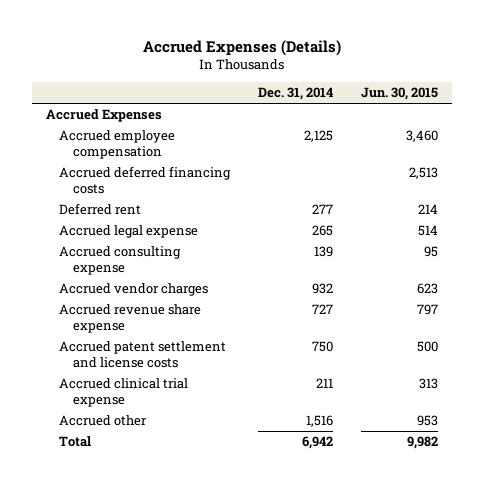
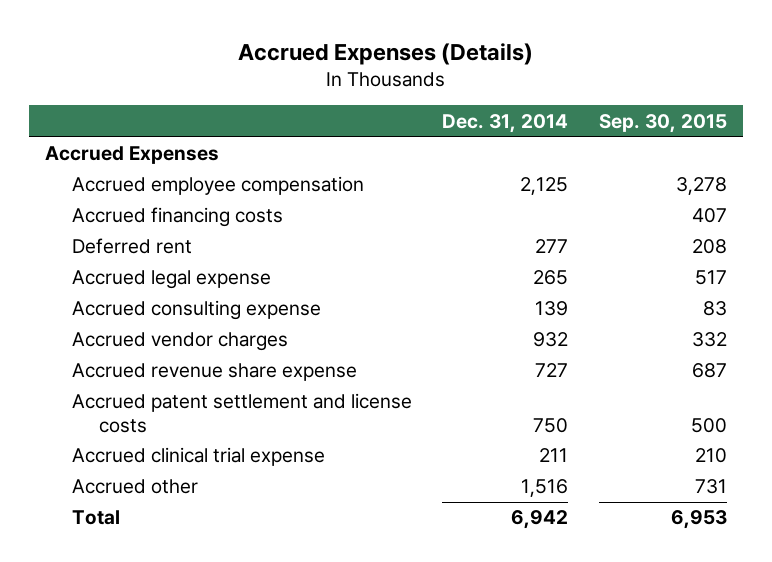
[360,87,438,101] Jun. 30, 2015 -> none
none -> [599,113,728,133] Sep. 30, 2015
[59,166,232,195] Accrued deferred financing costs -> [71,207,283,228] Accrued financing costs

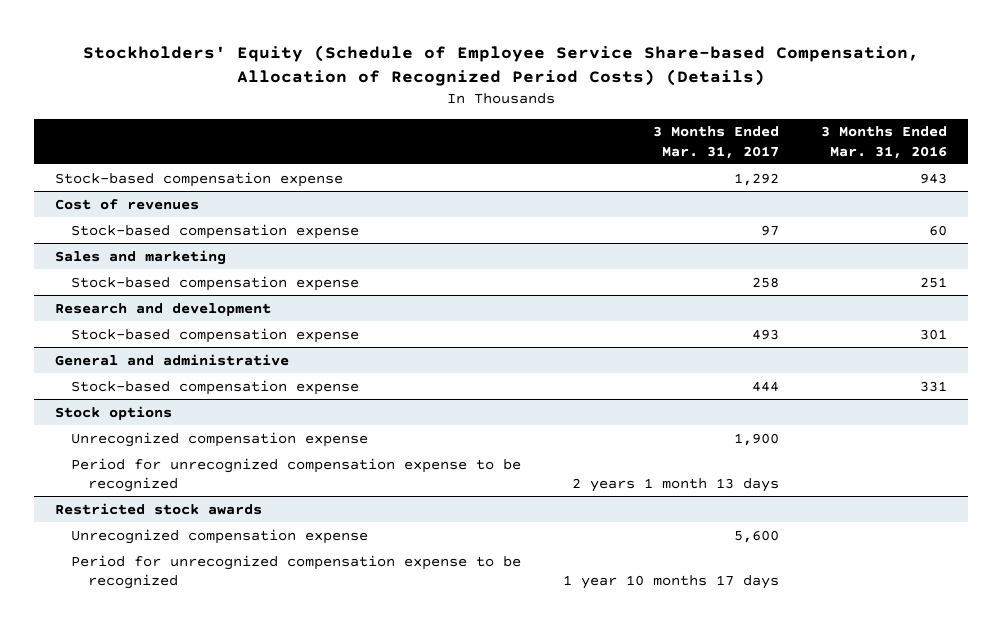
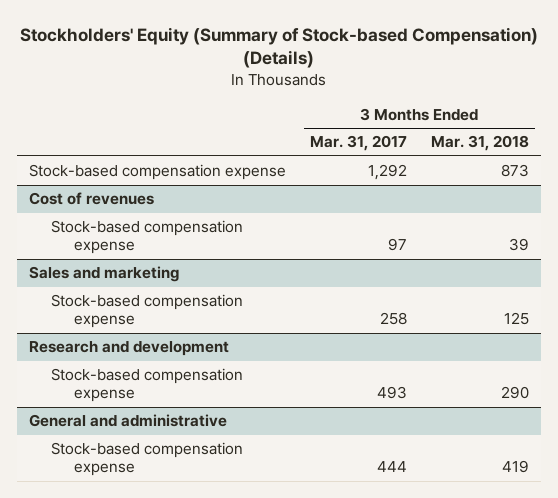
[82,44,919,87] Stockholders' Equity (Schedule of Employee Service Share-based Compensation, Allocation of Recognized Period Costs) (Details) -> [19,26,538,69] Stockholders' Equity (Summary of Stock-based Compensation) (Details)
[820,126,947,159] 3 Months Ended Mar. 31, 2016 -> none
none -> [430,135,529,152] Mar. 31, 2018
[54,405,172,420] Stock options -> none
[71,431,369,447] Unrecognized compensation expense -> none
[71,457,522,492] Period for unrecognized compensation expense to be recognized -> none
[54,502,262,515] Restricted stock awards -> none
[71,528,369,544] Unrecognized compensation expense -> none
[71,554,522,589] Period for unrecognized compensation expense to be recognized -> none

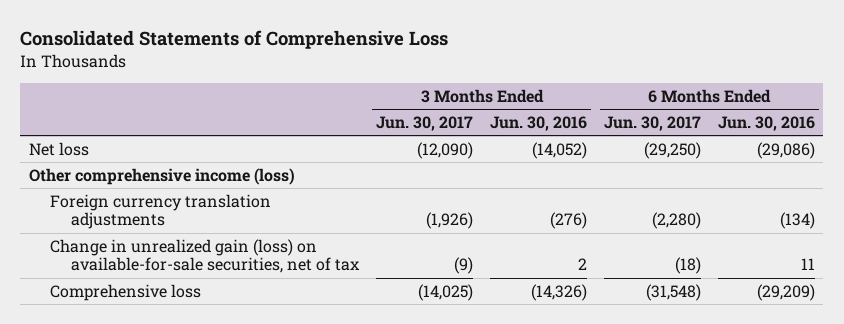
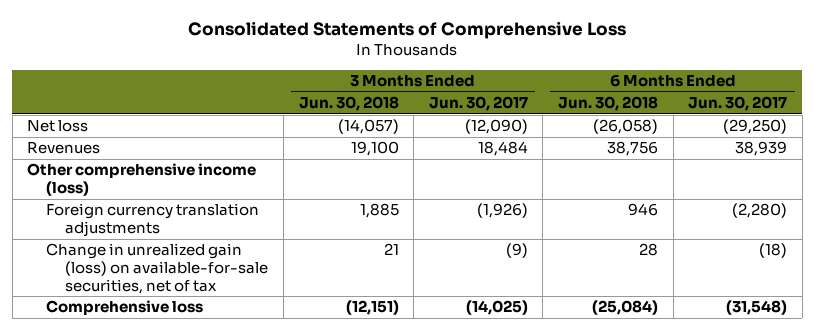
[490,115,588,131] Jun. 30, 2016 -> none
[717,115,815,131] Jun. 30, 2016 -> none
none -> [298,96,399,112] Jun. 30, 2018
none -> [558,96,659,112] Jun. 30, 2018
none -> [27,142,101,155] Revenues

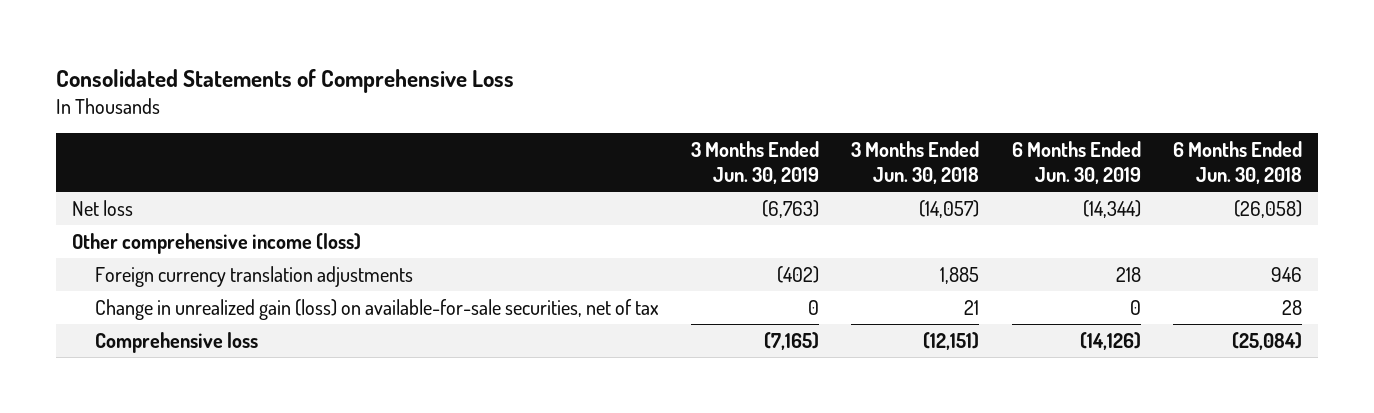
[428,96,528,112] Jun. 30, 2017 -> none
[688,96,788,112] Jun. 30, 2017 -> none
none -> [691,141,820,184] 3 Months Ended Jun. 30, 2019
none -> [1011,141,1141,184] 6 Months Ended Jun. 30, 2019
[27,142,101,155] Revenues -> none

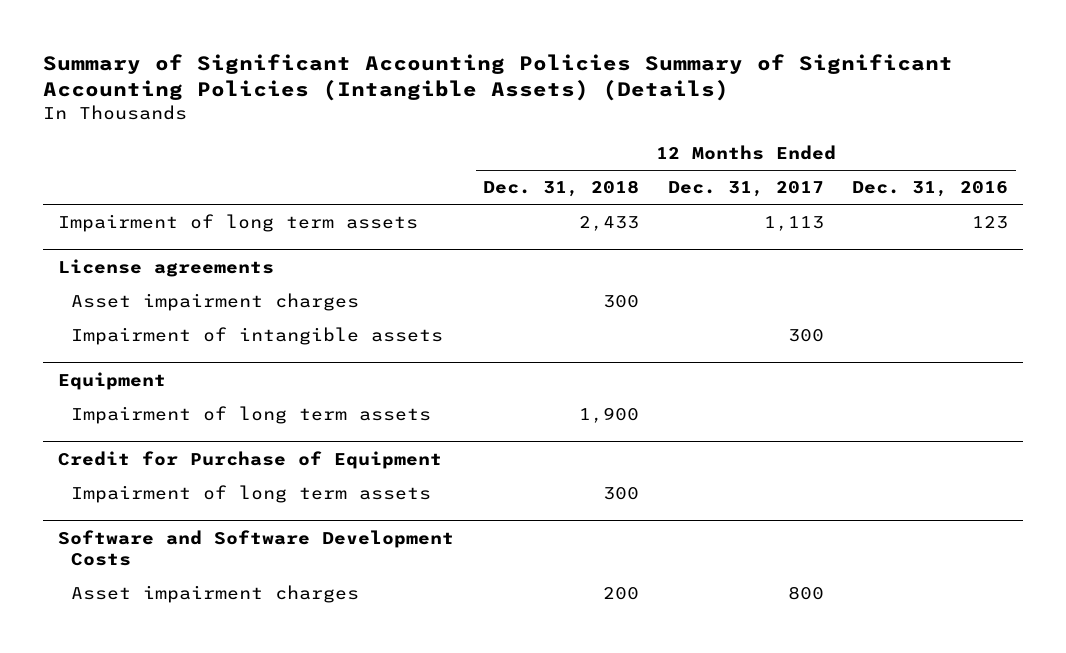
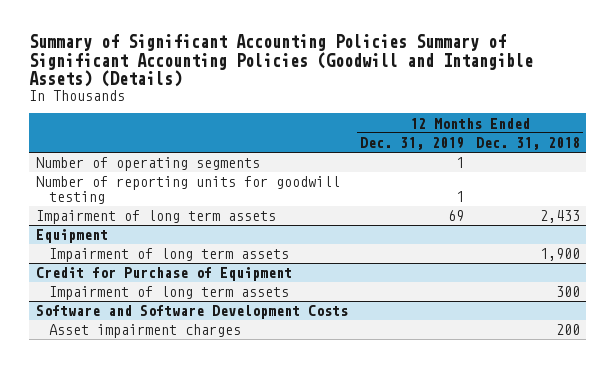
[43,53,954,102] Summary of Significant Accounting Policies Summary of Significant Accounting Policies (Intangible Assets) (Details) -> [29,33,534,88] Summary of Significant Accounting Policies Summary of Significant Accounting Policies (Goodwill and Intangible Assets) (Details)
[667,181,824,198] Dec. 31, 2017 -> none
[852,181,1009,198] Dec. 31, 2016 -> none
none -> [359,136,464,150] Dec. 31, 2019
none -> [35,157,260,172] Number of operating segments
none -> [35,176,340,205] Number of reporting units for goodwill testing
[57,258,274,277] License agreements -> none
[71,292,360,311] Asset impairment charges -> none
[71,326,444,345] Impairment of intangible assets -> none

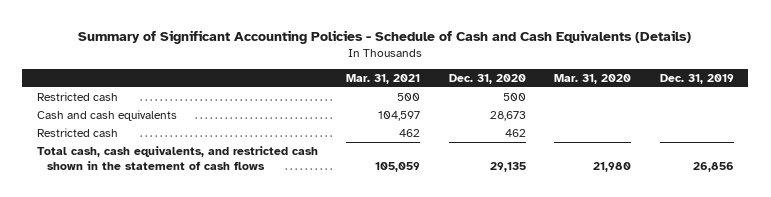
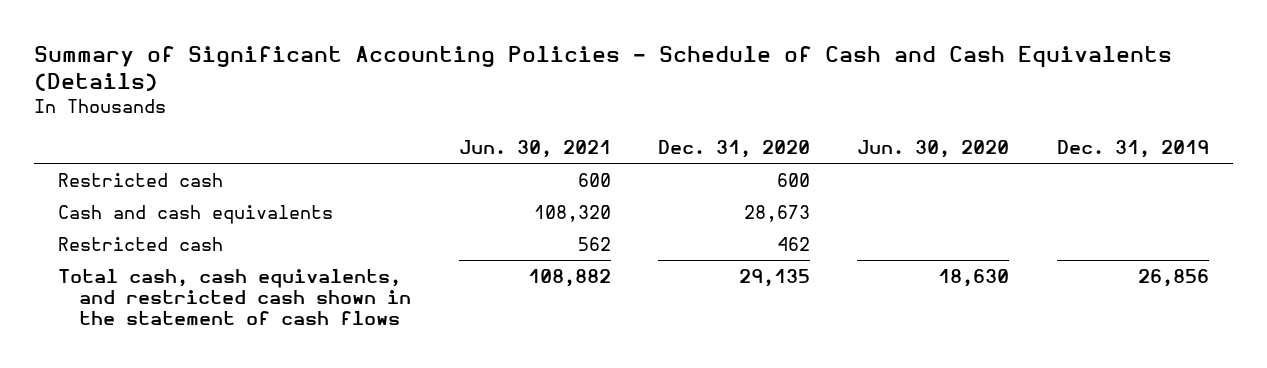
[346,73,421,84] Mar. 31, 2021 -> none
[554,73,632,84] Mar. 31, 2020 -> none
none -> [458,139,611,158] Jun. 30, 2021
none -> [857,139,1010,158] Jun. 30, 2020
[502,93,526,102] 500 -> [776,172,810,187] 600

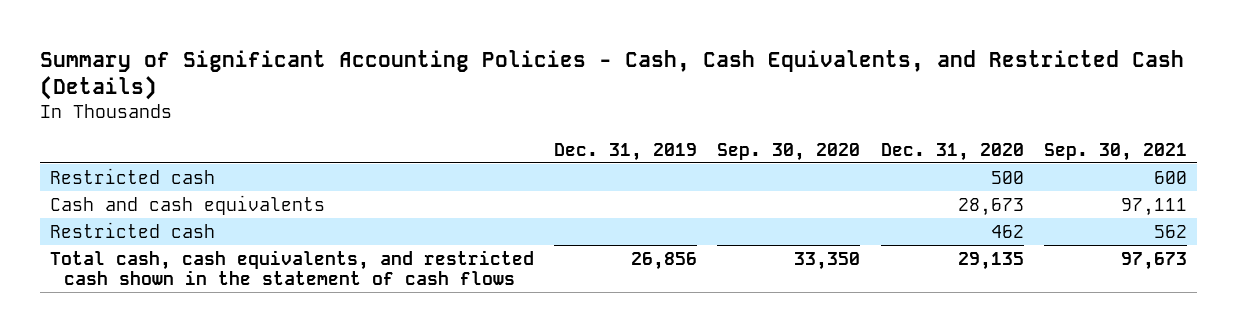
[34,45,1173,92] Summary of Significant Accounting Policies - Schedule of Cash and Cash Equivalents (Details) -> [39,50,1184,101] Summary of Significant Accounting Policies - Cash, Cash Equivalents, and Restricted Cash (Details)
[458,139,611,158] Jun. 30, 2021 -> none
[857,139,1010,158] Jun. 30, 2020 -> none
none -> [717,142,861,161] Sep. 30, 2020
none -> [1043,142,1187,161] Sep. 30, 2021
[776,172,810,187] 600 -> [990,170,1024,184] 500

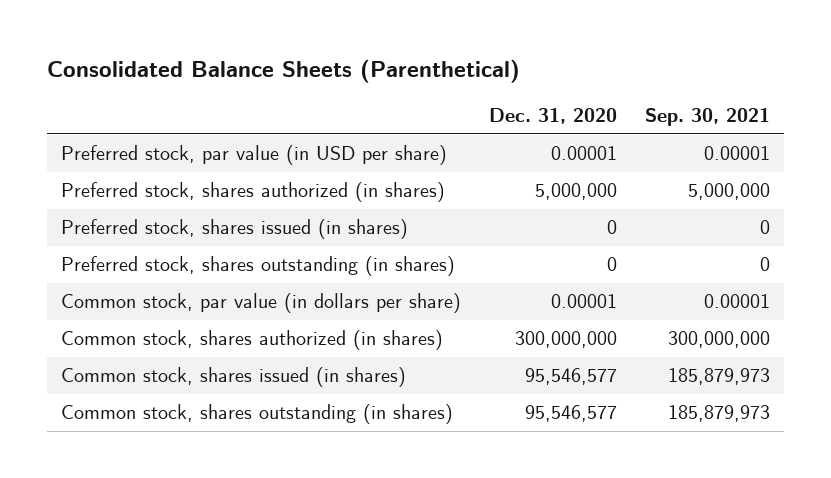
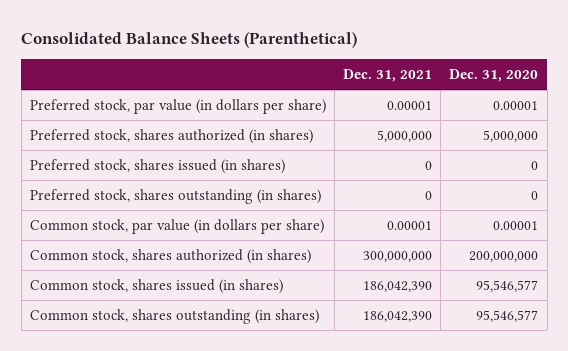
[645,108,771,127] Sep. 30, 2021 -> none
none -> [343,69,433,83] Dec. 31, 2021
[60,145,447,166] Preferred stock, par value (in USD per share) -> [29,98,326,114] Preferred stock, par value (in dollars per share)
[515,331,618,349] 300,000,000 -> [469,250,539,262] 200,000,000

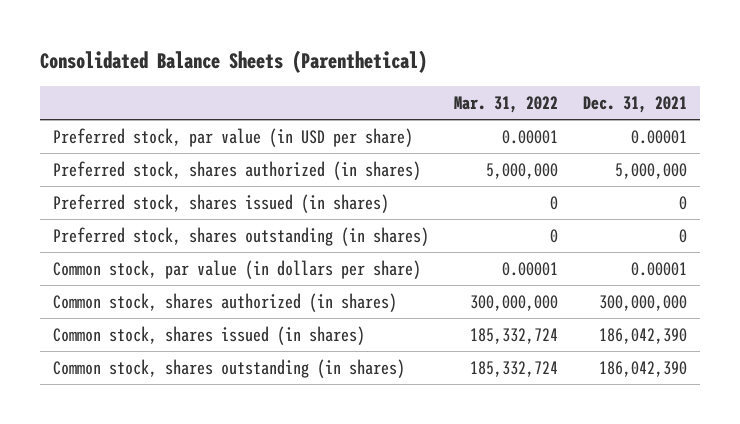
[449,69,539,83] Dec. 31, 2020 -> none
none -> [454,96,559,114] Mar. 31, 2022
[29,98,326,114] Preferred stock, par value (in dollars per share) -> [52,127,413,147] Preferred stock, par value (in USD per share)

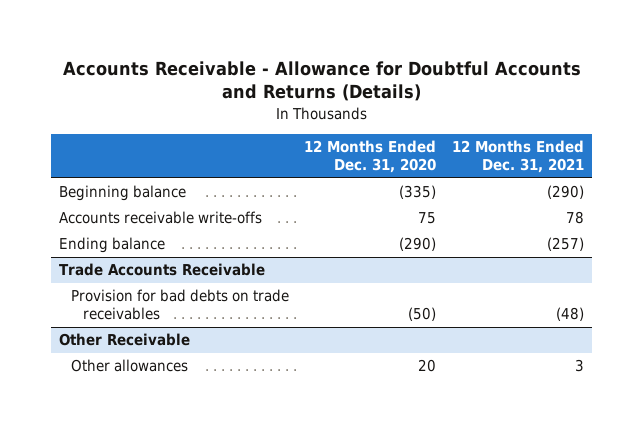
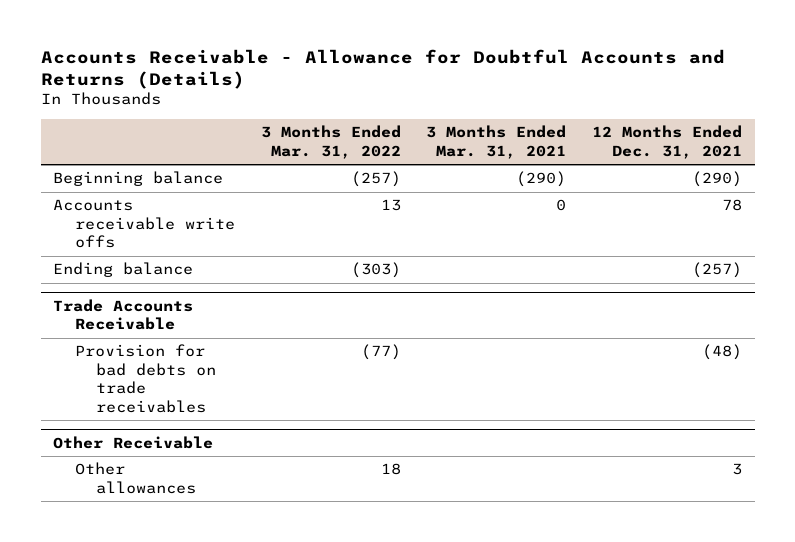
[304,140,437,174] 12 Months Ended Dec. 31, 2020 -> none
none -> [260,125,401,159] 3 Months Ended Mar. 31, 2022
none -> [426,125,567,159] 3 Months Ended Mar. 31, 2021
[59,211,263,225] Accounts receivable write-offs -> [53,199,235,249] Accounts receivable write offs

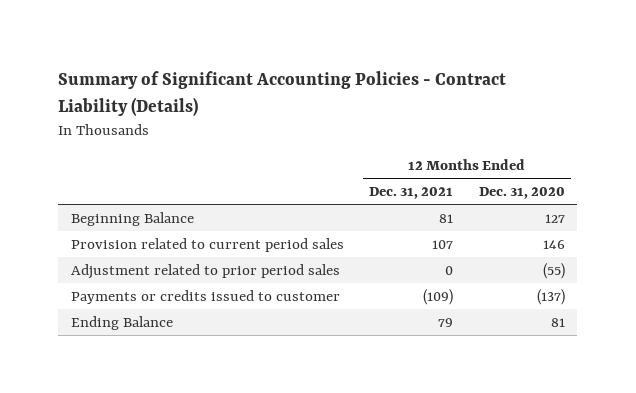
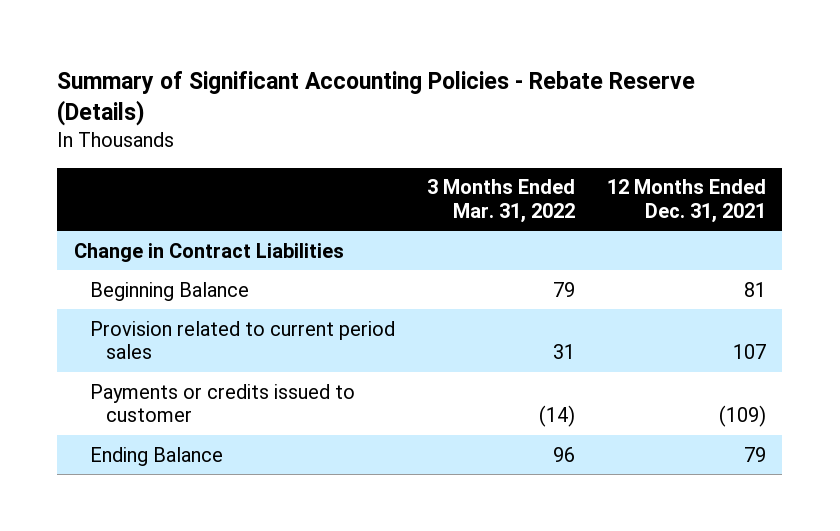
[58,71,507,116] Summary of Significant Accounting Policies - Contract Liability (Details) -> [57,70,696,127] Summary of Significant Accounting Policies - Rebate Reserve (Details)
[478,186,565,199] Dec. 31, 2020 -> none
none -> [426,179,575,223] 3 Months Ended Mar. 31, 2022
none -> [73,242,344,262] Change in Contract Liabilities
[70,263,340,279] Adjustment related to prior period sales -> none

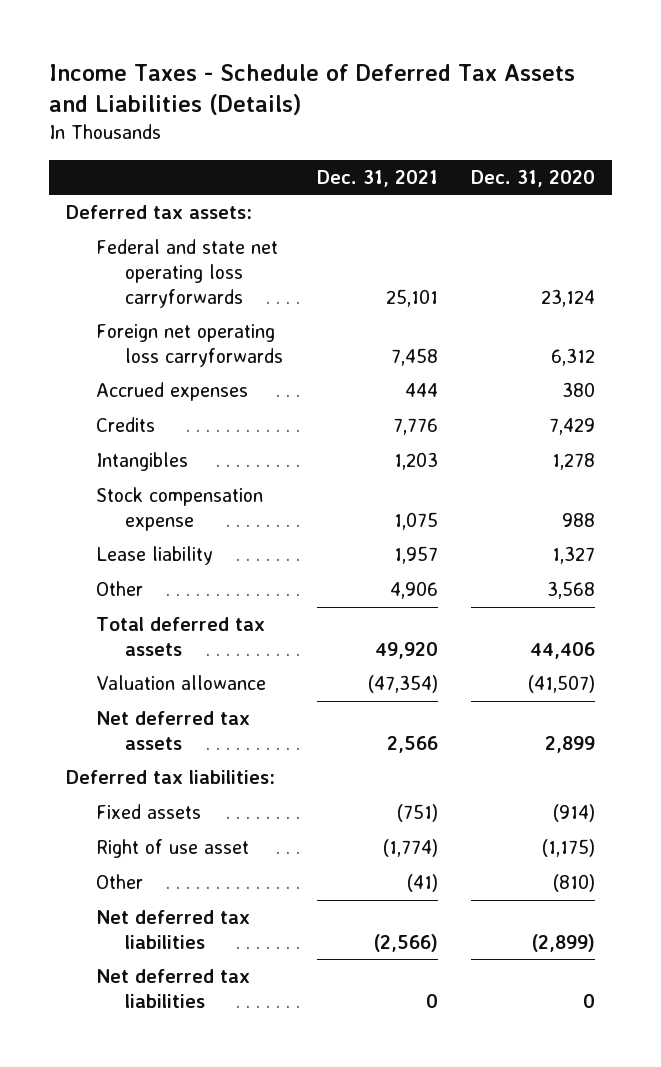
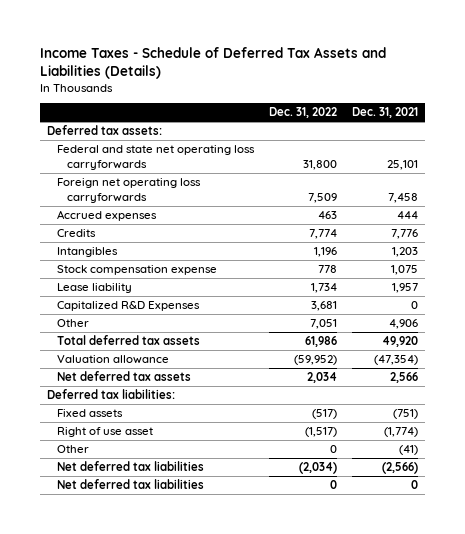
[470,169,595,187] Dec. 31, 2020 -> none
none -> [268,107,337,119] Dec. 31, 2022
none -> [56,301,200,312] Capitalized R&D Expenses

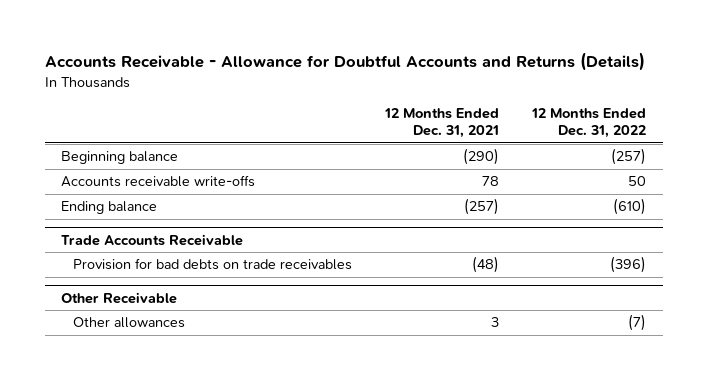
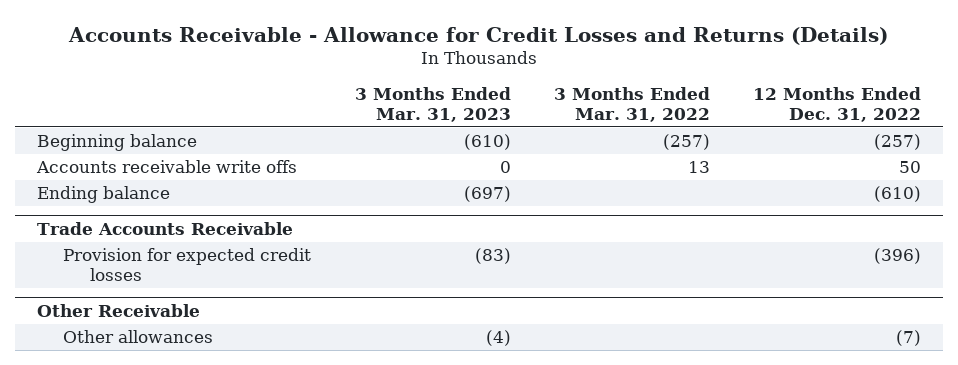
[44,52,645,72] Accounts Receivable - Allowance for Doubtful Accounts and Returns (Details) -> [68,26,889,45] Accounts Receivable - Allowance for Credit Losses and Returns (Details)
[383,108,499,139] 12 Months Ended Dec. 31, 2021 -> none
none -> [354,87,511,123] 3 Months Ended Mar. 31, 2023
none -> [553,87,710,123] 3 Months Ended Mar. 31, 2022
[61,175,256,188] Accounts receivable write-offs -> [36,160,298,174] Accounts receivable write offs
[72,258,352,271] Provision for bad debts on trade receivables -> [63,248,312,281] Provision for expected credit losses

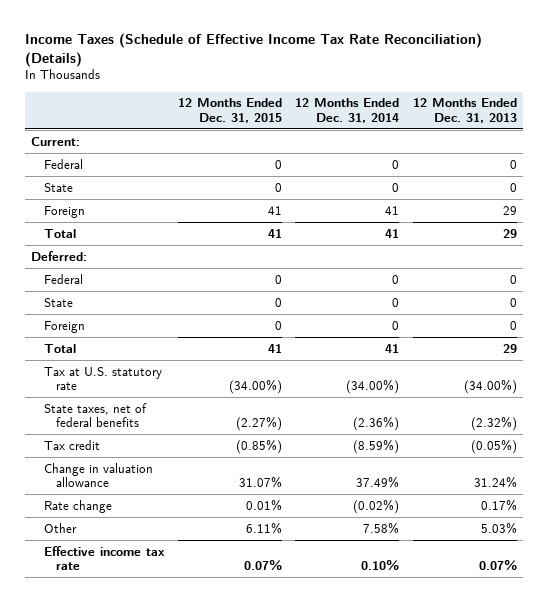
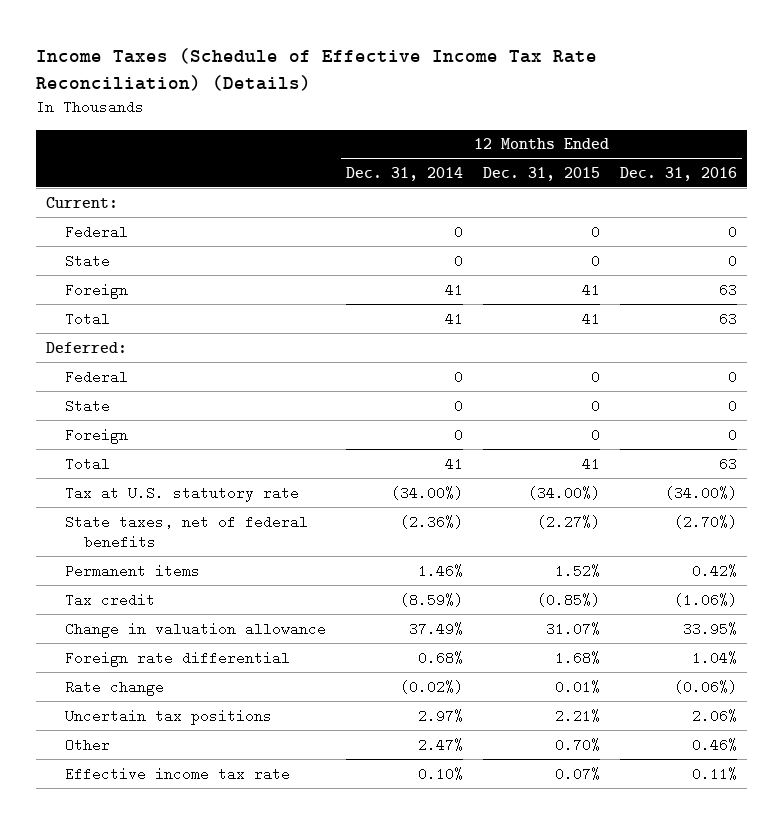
[412,98,517,123] 12 Months Ended Dec. 31, 2013 -> none
none -> [620,166,738,181] Dec. 31, 2016
none -> [64,563,200,578] Permanent items
none -> [64,650,290,667] Foreign rate differential
none -> [64,708,272,725] Uncertain tax positions
[246,521,283,534] 6.11% -> [555,737,601,752] 0.70%
[363,521,400,534] 7.58% -> [417,737,463,752] 2.47%

